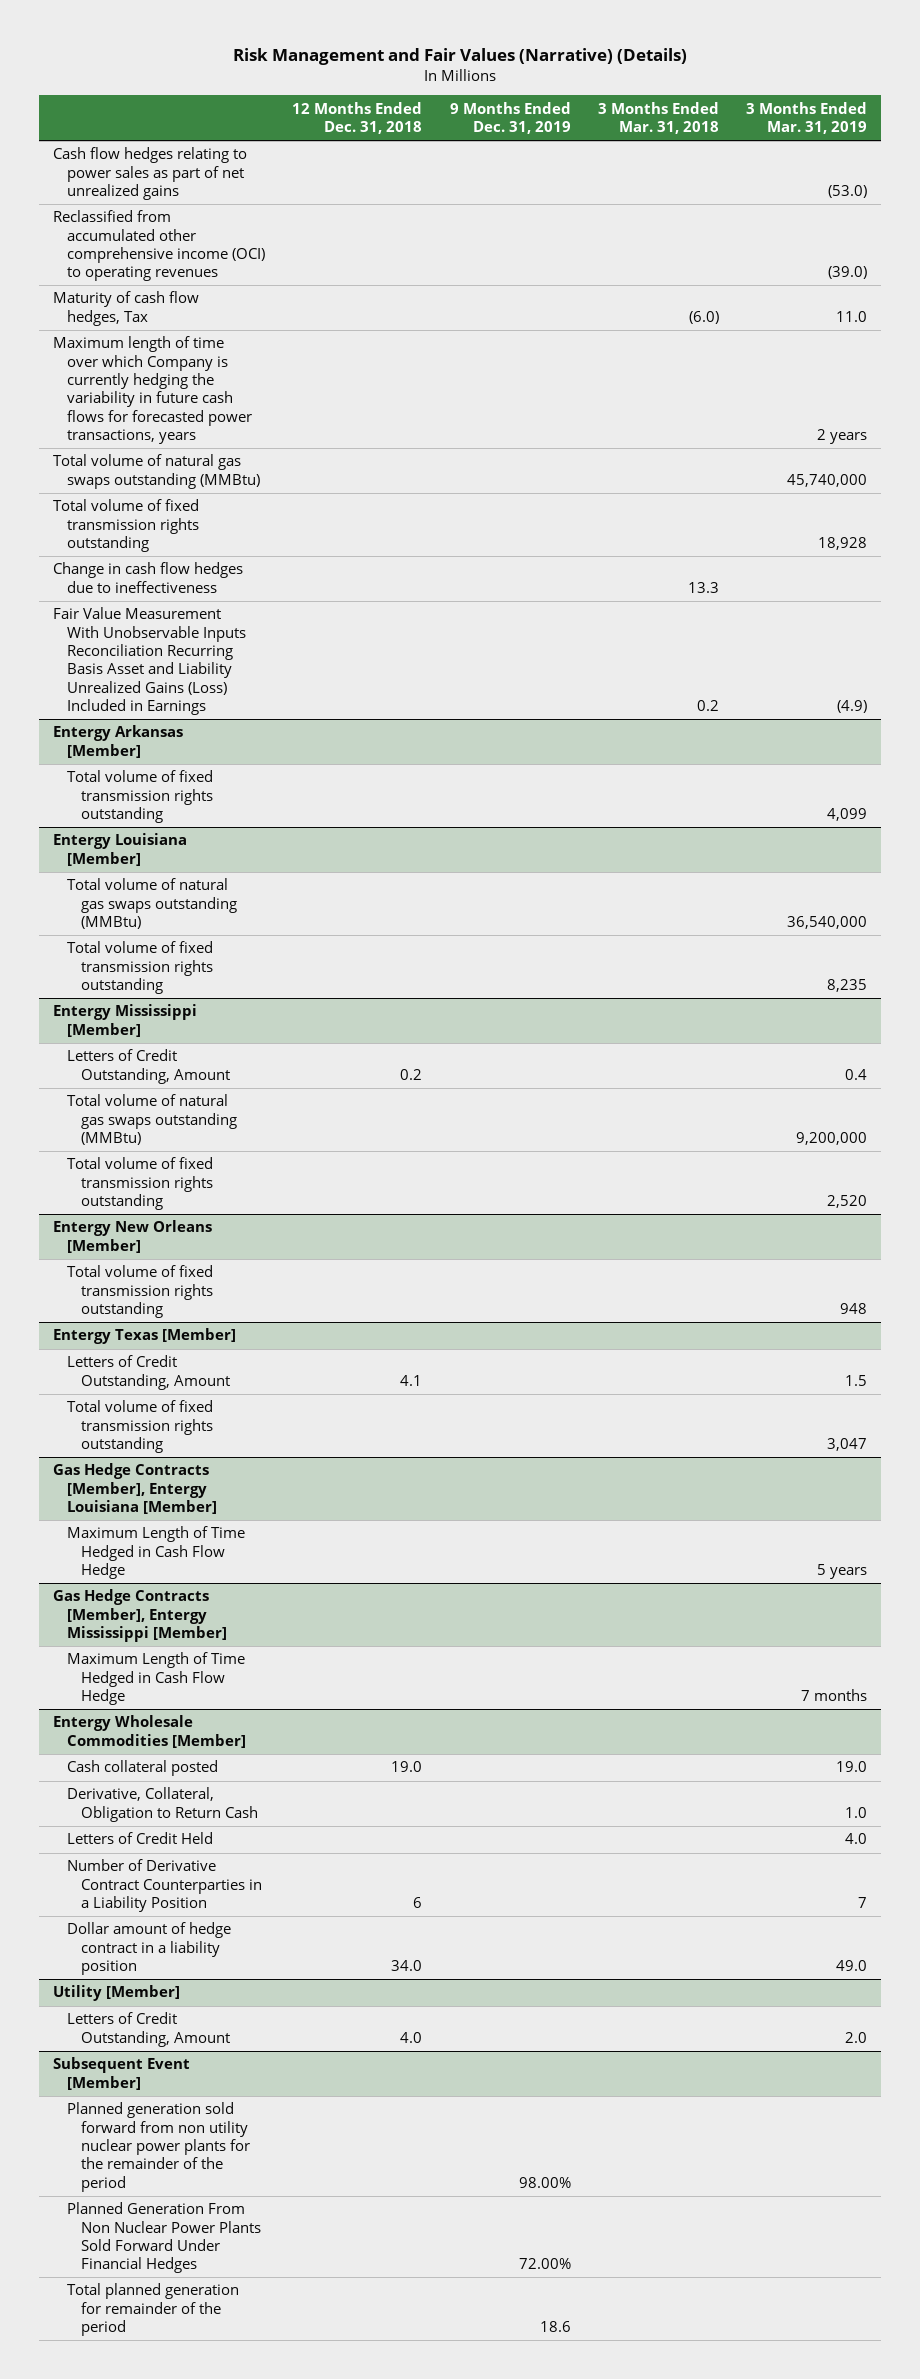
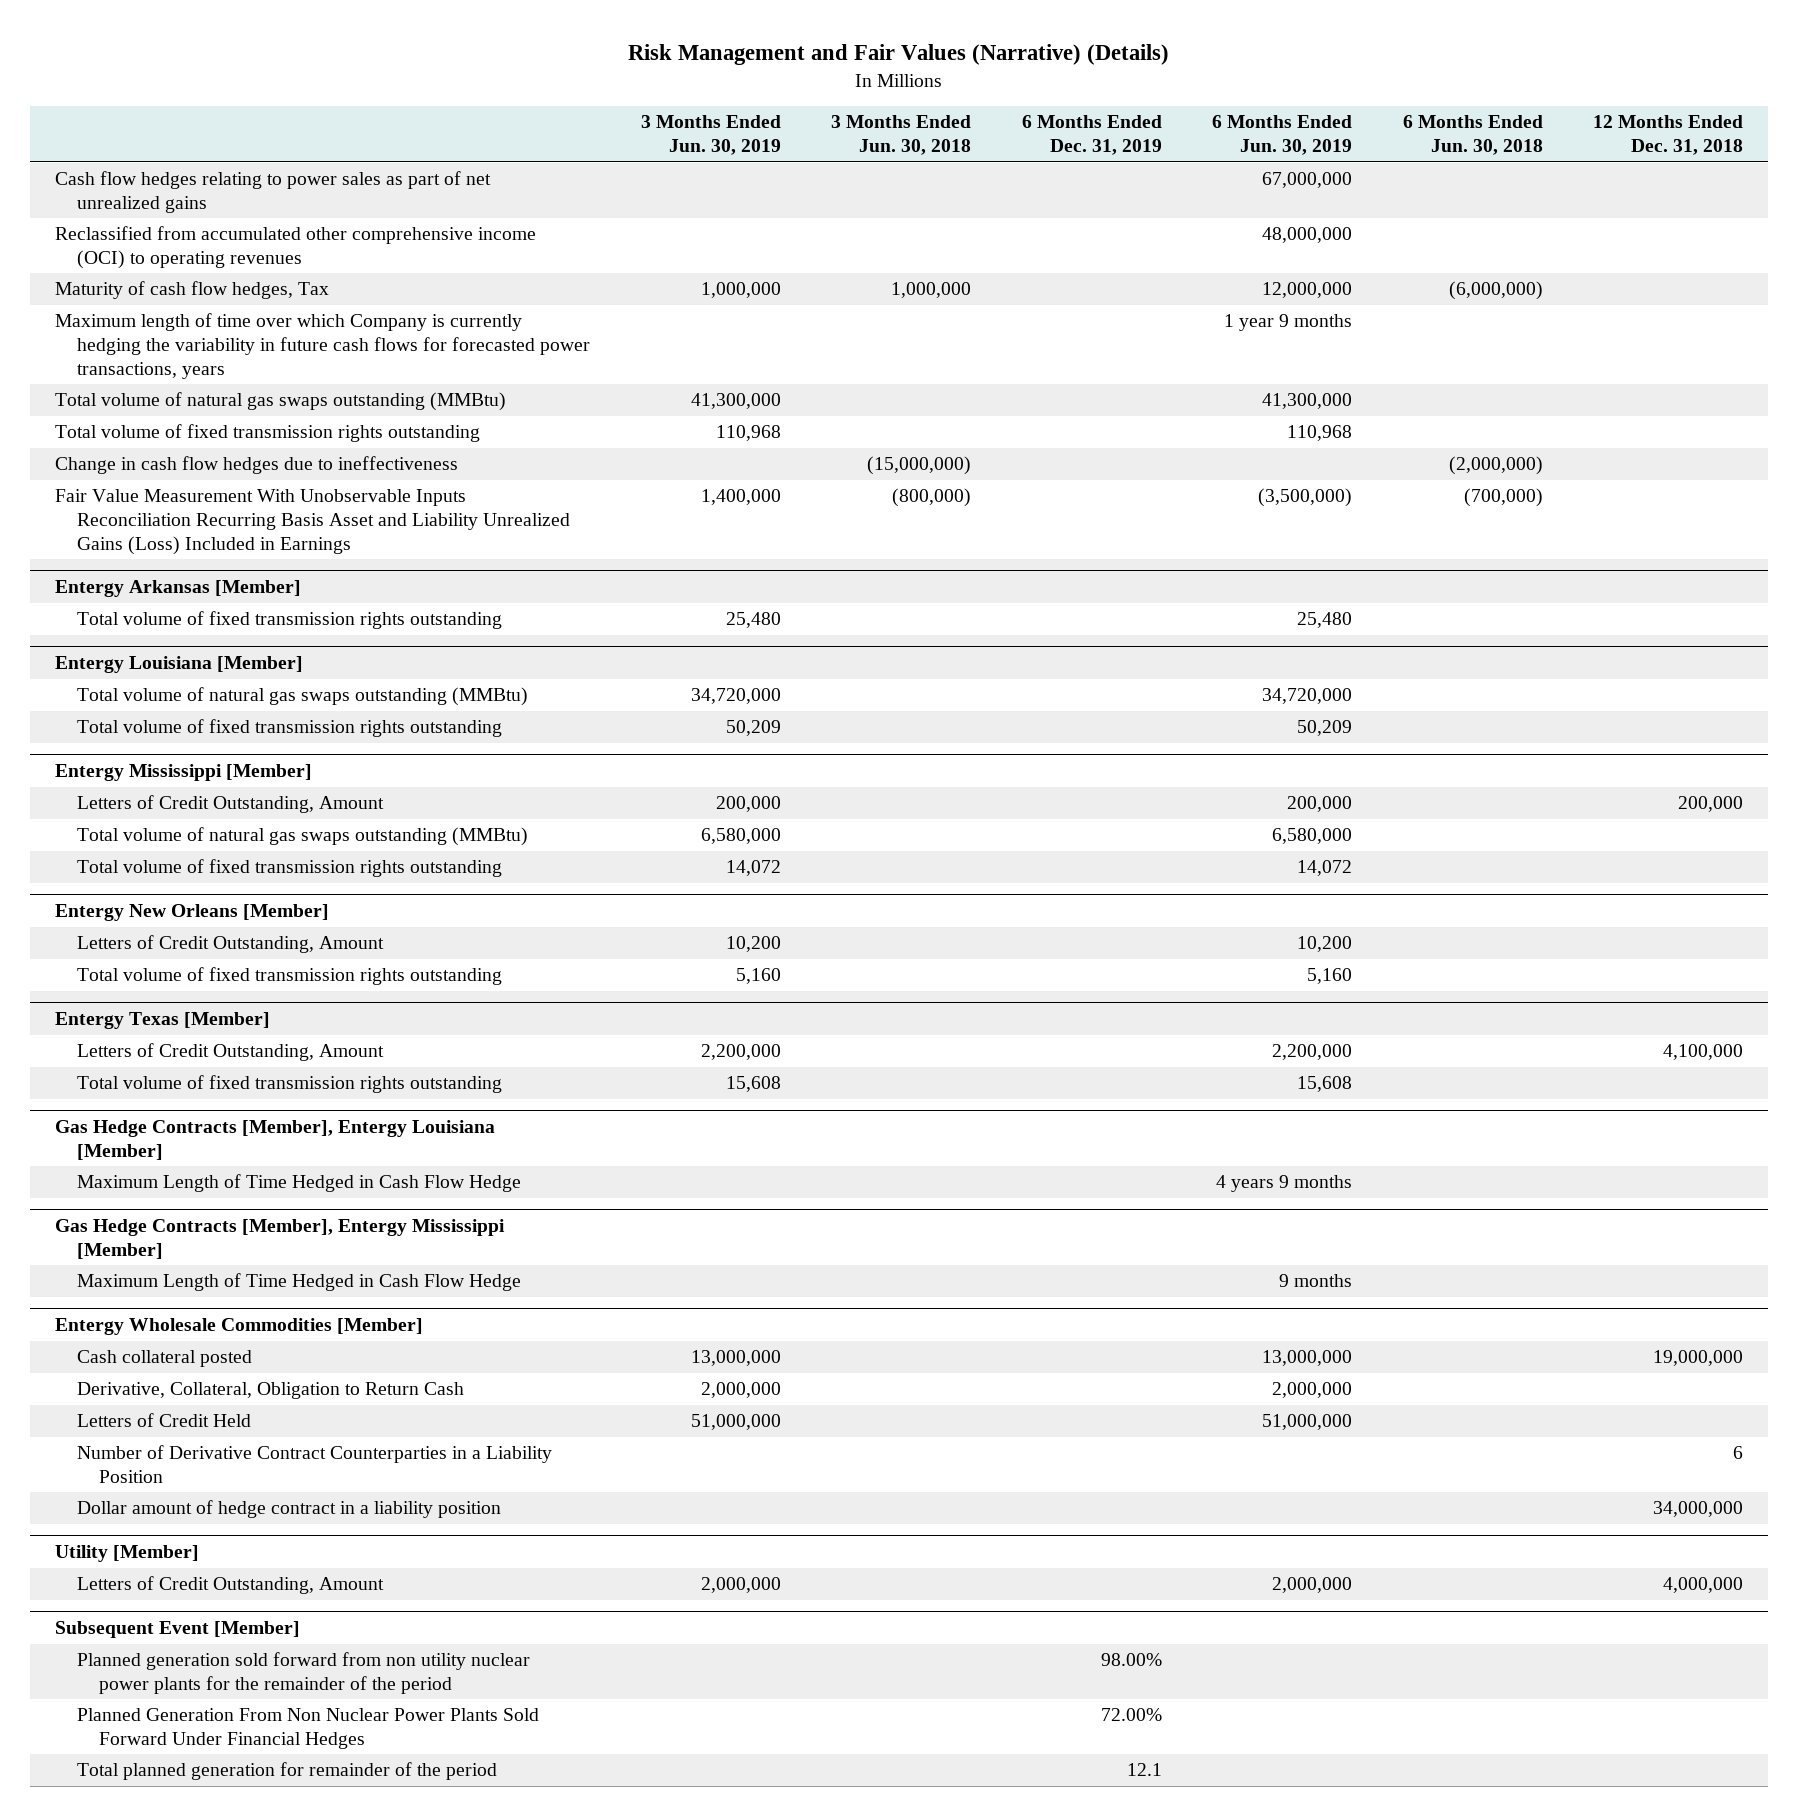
[449,101,571,134] 9 Months Ended Dec. 31, 2019 -> none
[598,101,720,134] 3 Months Ended Mar. 31, 2018 -> none
[746,101,868,134] 3 Months Ended Mar. 31, 2019 -> none
none -> [640,115,781,156] 3 Months Ended Jun. 30, 2019
none -> [831,115,972,156] 3 Months Ended Jun. 30, 2018
none -> [1021,115,1162,156] 6 Months Ended Dec. 31, 2019
none -> [1212,115,1353,156] 6 Months Ended Jun. 30, 2019
none -> [1402,115,1543,156] 6 Months Ended Jun. 30, 2018
[400,1068,423,1080] 0.2 -> [1678,796,1744,813] 200,000
none -> [77,935,385,954] Letters of Credit Outstanding, Amount
[400,1374,423,1386] 4.1 -> [1663,1044,1744,1061] 4,100,000
[391,1761,423,1773] 19.0 -> [1653,1350,1744,1367] 19,000,000
[391,1959,423,1971] 34.0 -> [1653,1501,1744,1518] 34,000,000
[400,2031,423,2043] 4.0 -> [1663,1577,1744,1594] 4,000,000

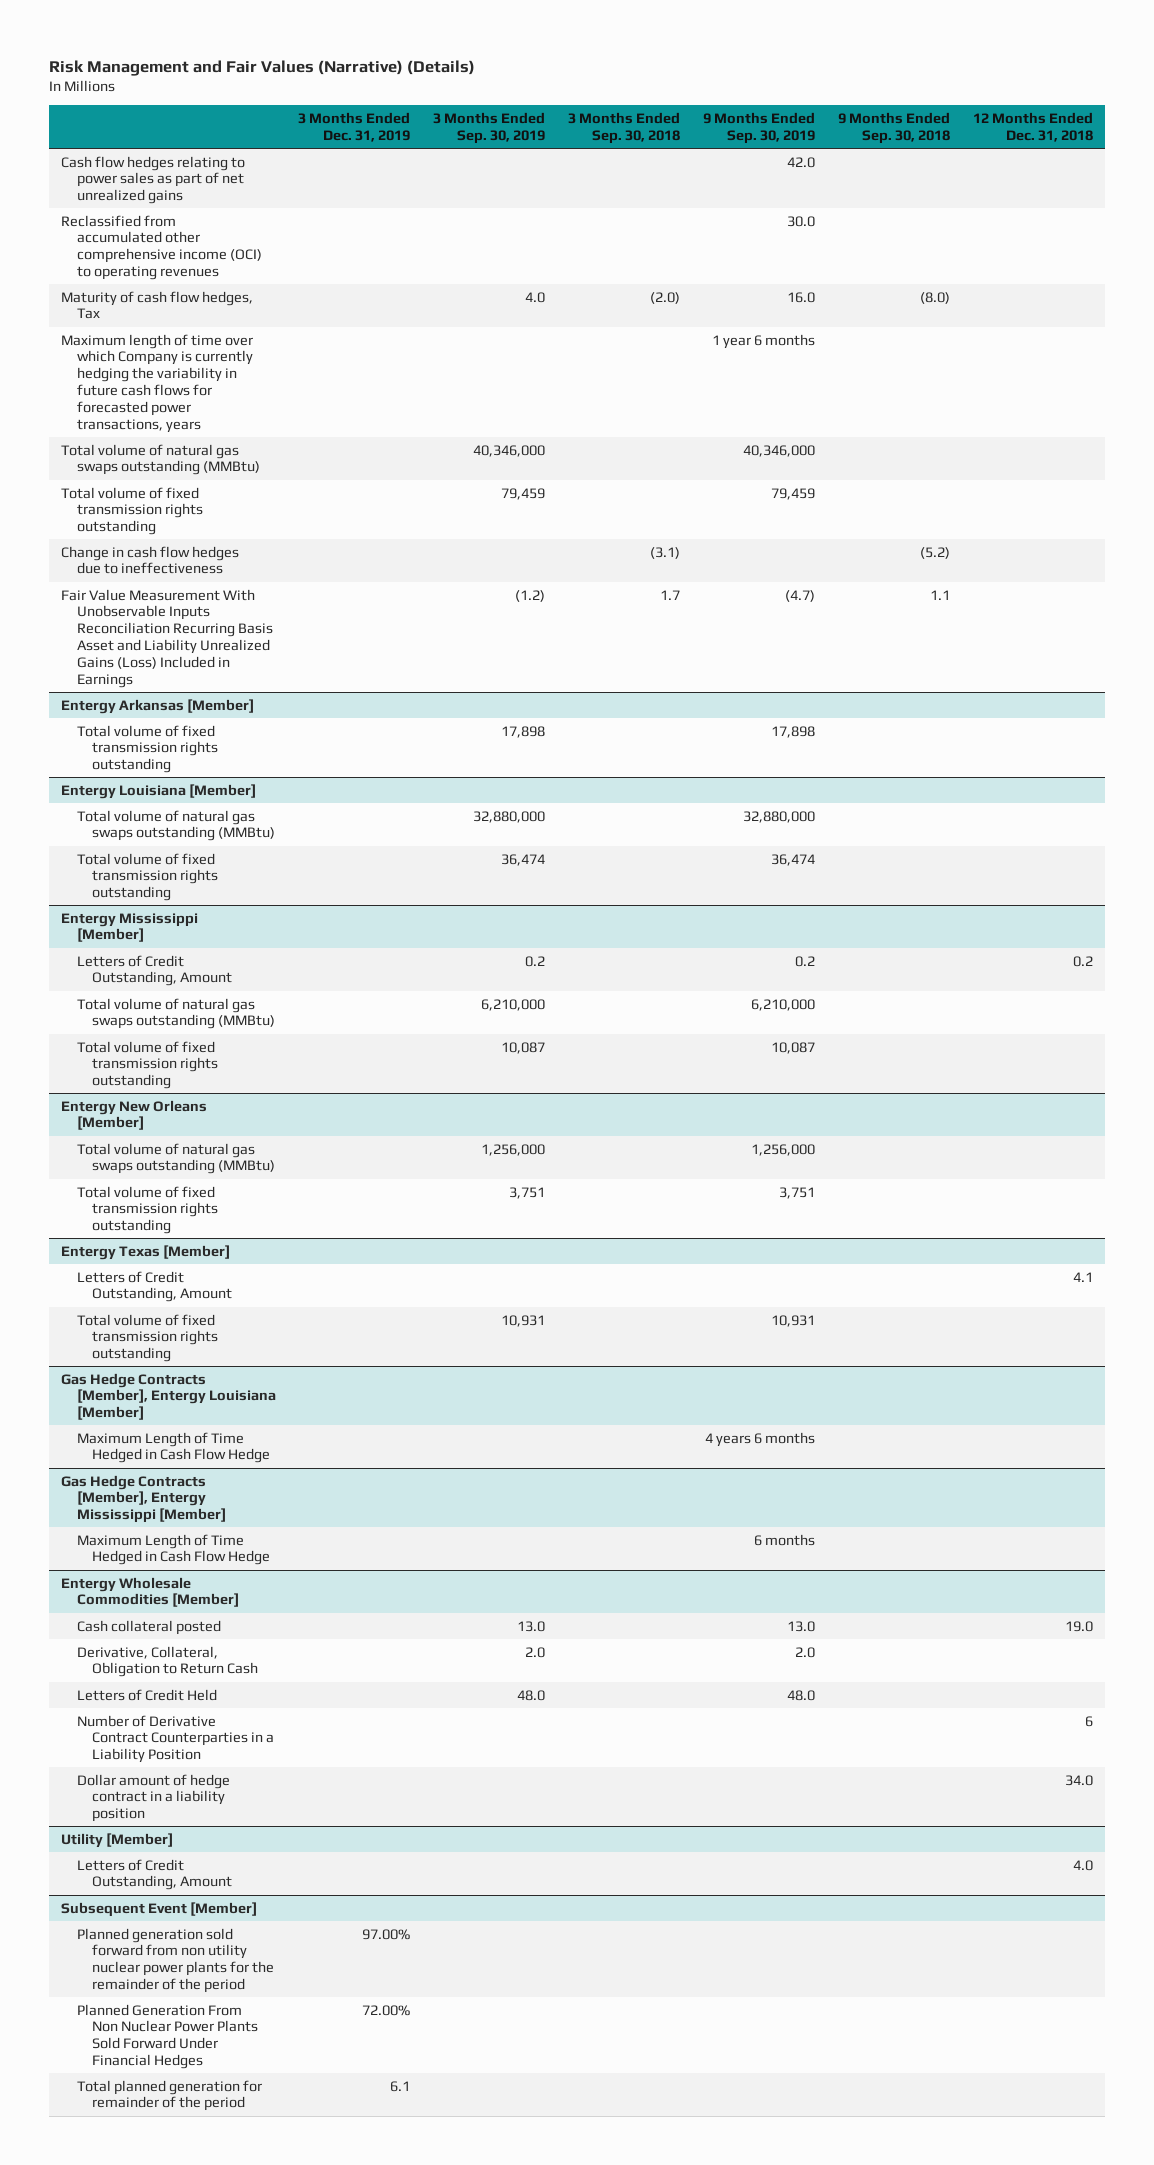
[640,115,781,156] 3 Months Ended Jun. 30, 2019 -> none
[831,115,972,156] 3 Months Ended Jun. 30, 2018 -> none
[1021,115,1162,156] 6 Months Ended Dec. 31, 2019 -> none
[1212,115,1353,156] 6 Months Ended Jun. 30, 2019 -> none
[1402,115,1543,156] 6 Months Ended Jun. 30, 2018 -> none
none -> [298,112,411,142] 3 Months Ended Dec. 31, 2019
none -> [433,112,546,144] 3 Months Ended Sep. 30, 2019
none -> [568,112,681,144] 3 Months Ended Sep. 30, 2018
none -> [703,112,816,144] 9 Months Ended Sep. 30, 2019
none -> [838,112,951,144] 9 Months Ended Sep. 30, 2018
[1678,796,1744,813] 200,000 -> [1073,955,1094,967] 0.2
[77,935,385,954] Letters of Credit Outstanding, Amount -> none
none -> [76,1142,276,1175] Total volume of natural gas swaps outstanding (MMBtu)
[1663,1044,1744,1061] 4,100,000 -> [1073,1271,1094,1282] 4.1
[1653,1350,1744,1367] 19,000,000 -> [1065,1620,1094,1632] 19.0
[1653,1501,1744,1518] 34,000,000 -> [1065,1774,1094,1786] 34.0
[1663,1577,1744,1594] 4,000,000 -> [1073,1859,1094,1871] 4.0

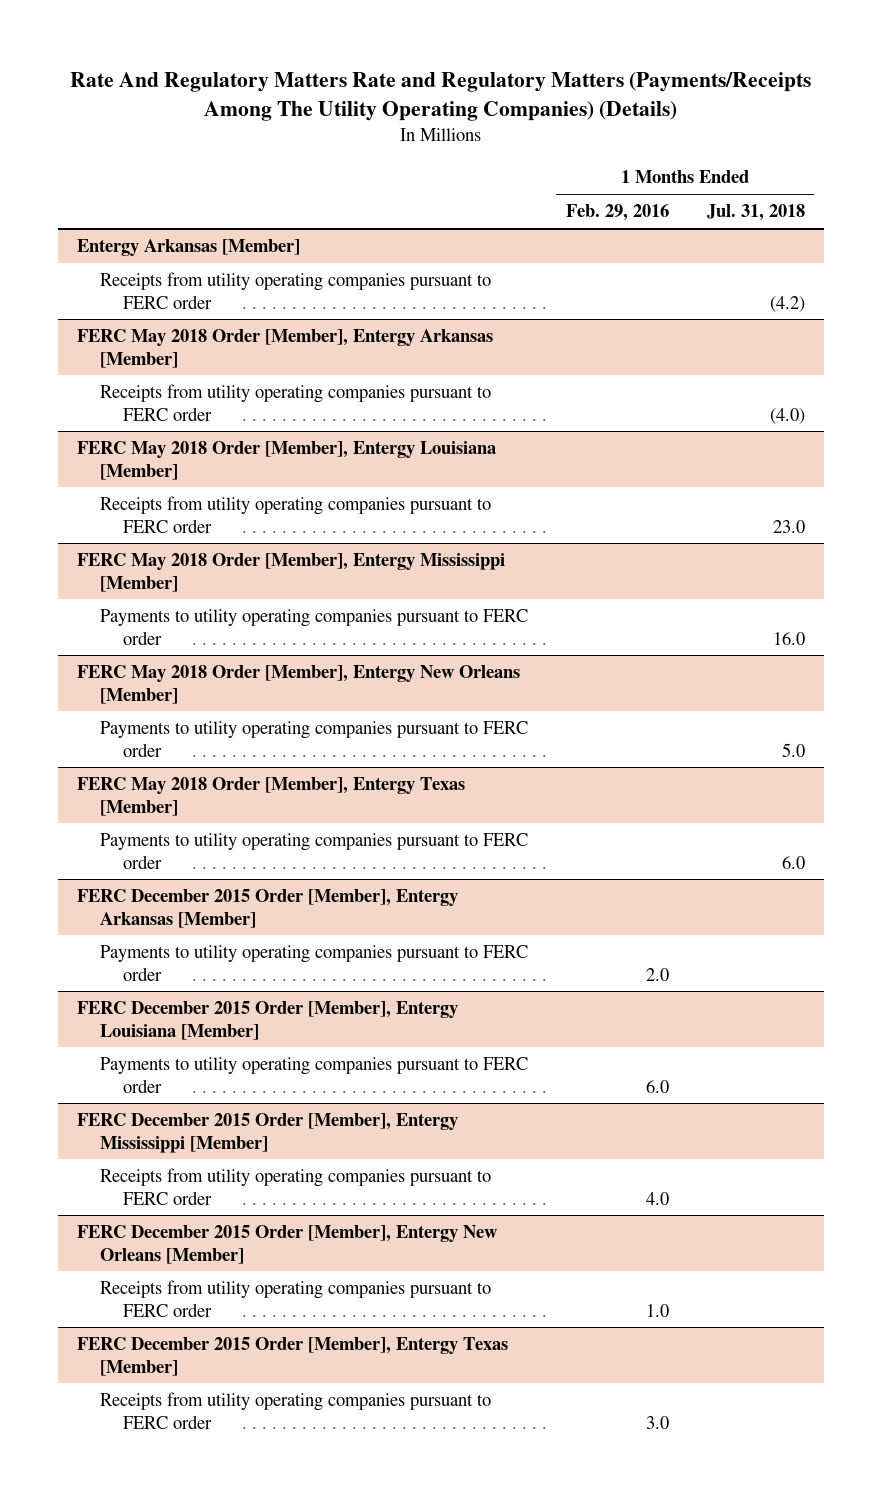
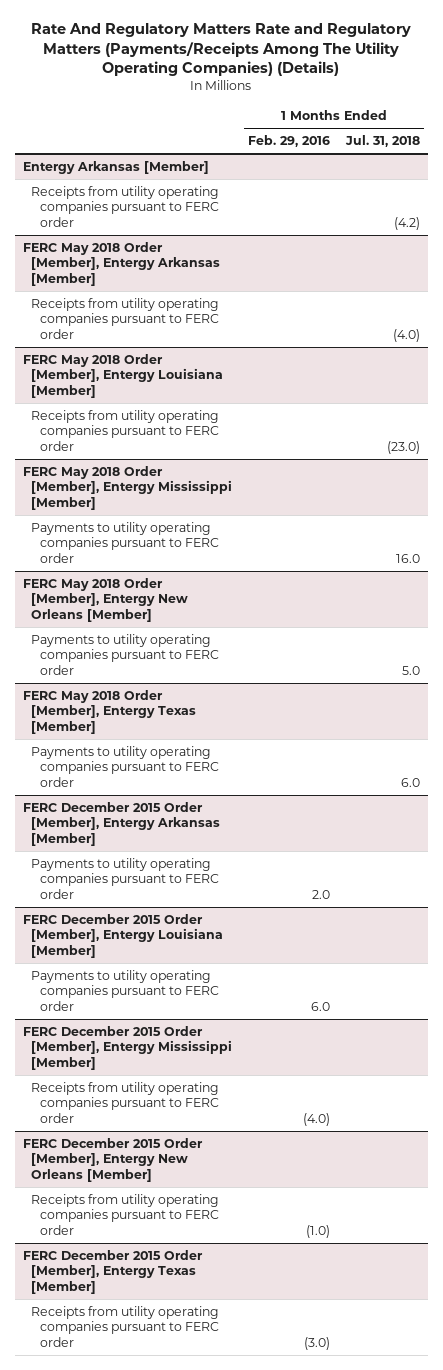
[772,519,805,533] 23.0 -> [387,440,421,454] (23.0)
[645,1191,669,1205] 4.0 -> [303,1112,331,1126] (4.0)
[645,1303,669,1317] 1.0 -> [306,1224,331,1238] (1.0)
[645,1415,669,1429] 3.0 -> [304,1336,331,1350] (3.0)

